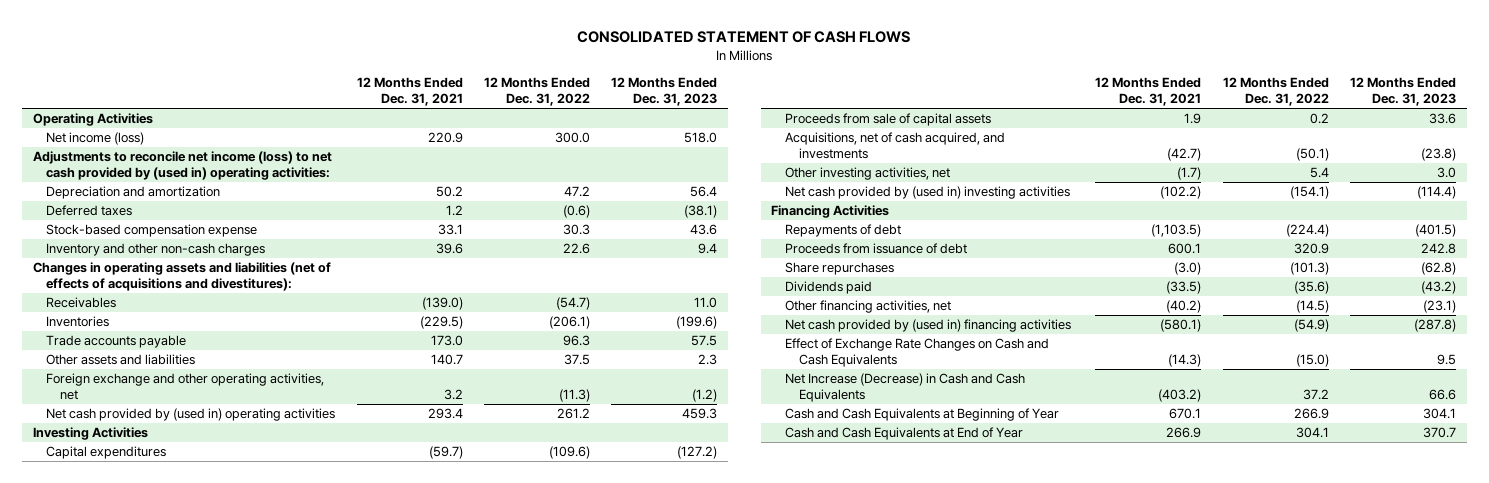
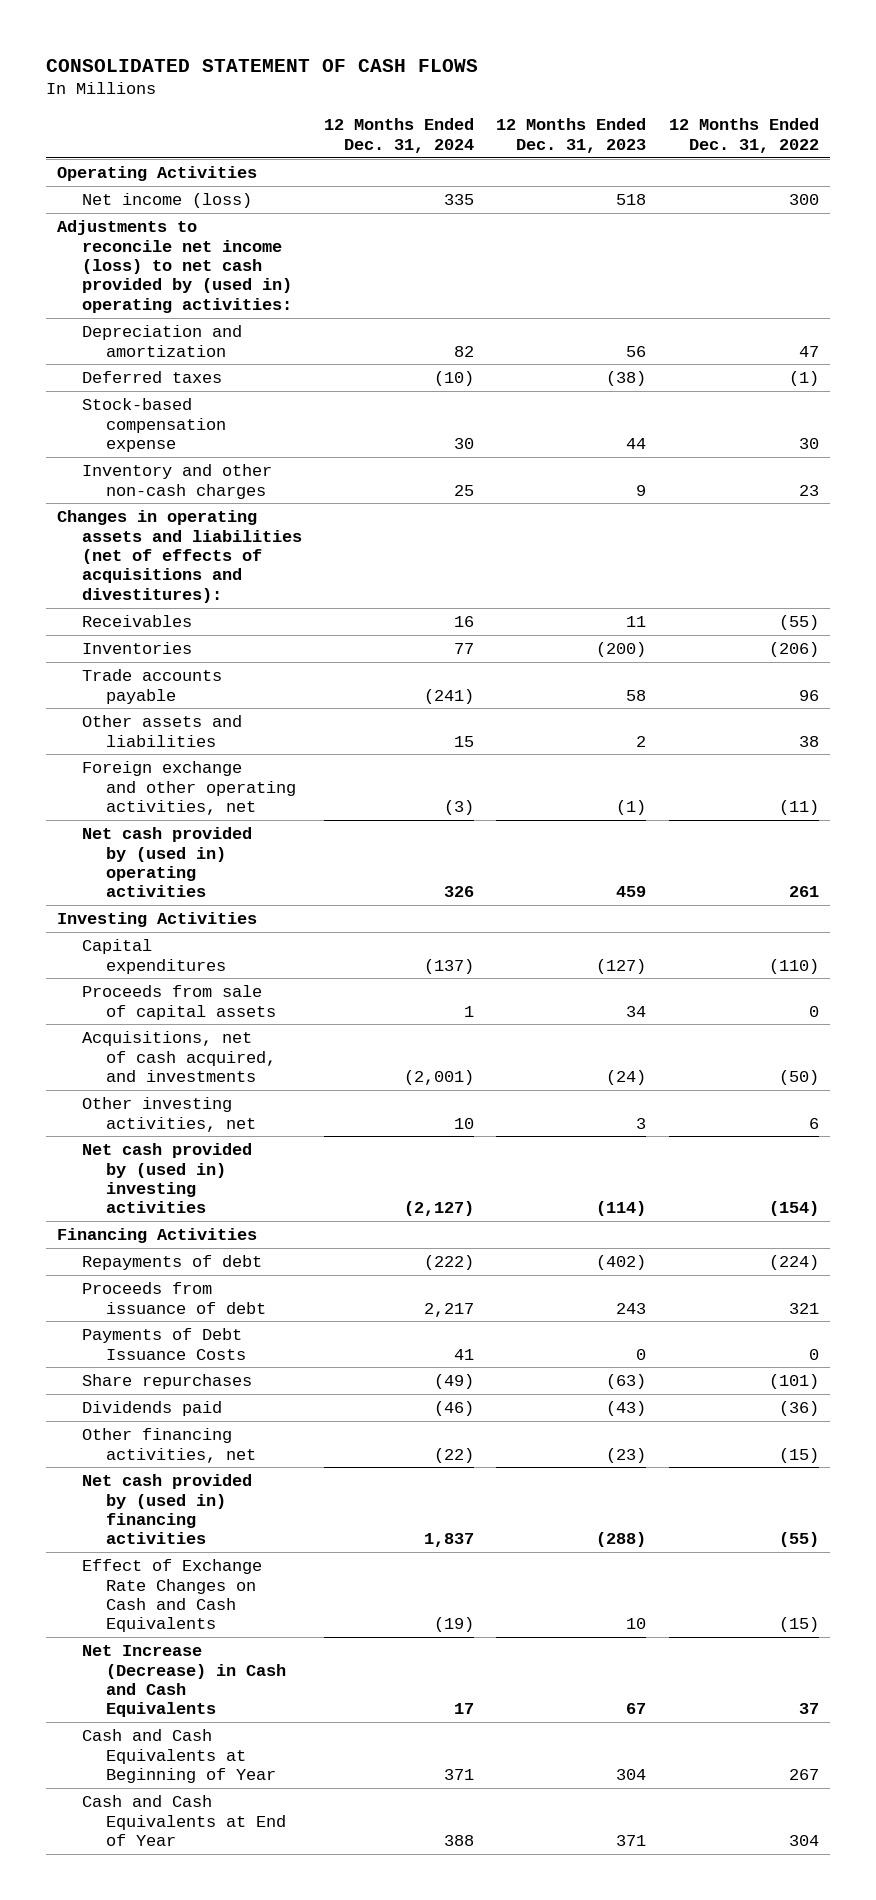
[356,77,463,107] 12 Months Ended Dec. 31, 2021 -> none
none -> [324,118,475,153] 12 Months Ended Dec. 31, 2024
[555,132,591,144] 300.0 -> [788,194,819,206] 300
[684,132,718,144] 518.0 -> [616,194,647,206] 518
[564,186,591,198] 47.2 -> [798,345,819,357] 47
[690,186,718,198] 56.4 -> [626,345,647,357] 56
[563,205,591,219] (0.6) -> [788,371,819,387] (1)
[684,205,718,219] (38.1) -> [606,371,647,387] (38)
[563,224,591,236] 30.3 -> [798,437,819,449] 30
[690,224,718,236] 43.6 -> [626,437,647,449] 44
[563,243,591,255] 22.6 -> [798,484,819,496] 23
[698,243,718,255] 9.4 -> [636,484,647,496] 9
[556,297,591,311] (54.7) -> [778,615,819,631] (55)
[694,297,718,309] 11.0 -> [626,616,647,628] 11
[549,316,591,330] (206.1) -> [768,642,819,658] (206)
[676,316,718,330] (199.6) -> [596,642,647,658] (200)
[563,335,591,347] 96.3 -> [798,689,819,701] 96
[691,335,718,347] 57.5 -> [626,689,647,701] 58
[564,354,591,366] 37.5 -> [798,735,819,747] 38
[698,354,718,366] 2.3 -> [636,735,647,747] 2
[559,389,591,403] (11.3) -> [778,799,819,815] (11)
[692,389,718,403] (1.2) -> [616,799,647,815] (1)
[557,408,591,420] 261.2 -> [788,886,819,898] 261
[682,408,718,420] 459.3 -> [616,886,647,898] 459
[549,446,591,460] (109.6) -> [768,958,819,974] (110)
[677,446,718,460] (127.2) -> [596,958,647,974] (127)
[1309,113,1329,125] 0.2 -> [808,1005,819,1017] 0
[1429,113,1457,125] 33.6 -> [626,1005,647,1017] 34
[1295,148,1329,162] (50.1) -> [778,1069,819,1085] (50)
[1421,148,1457,162] (23.8) -> [606,1069,647,1085] (24)
[1309,167,1329,179] 5.4 -> [808,1117,819,1129] 6
[1437,167,1457,179] 3.0 -> [636,1117,647,1129] 3
[1289,186,1329,200] (154.1) -> [768,1201,819,1217] (154)
[1417,186,1457,200] (114.4) -> [596,1201,647,1217] (114)
[1285,224,1329,238] (224.4) -> [768,1255,819,1271] (224)
[1415,224,1457,238] (401.5) -> [596,1255,647,1271] (402)
[1293,243,1329,255] 320.9 -> [788,1302,819,1314] 321
[1421,243,1457,255] 242.8 -> [616,1302,647,1314] 243
none -> [81,1328,247,1360] Payments of Debt Issuance Costs
[1289,262,1329,276] (101.3) -> [768,1374,819,1390] (101)
[1421,262,1457,276] (62.8) -> [606,1374,647,1390] (63)
[1293,281,1329,295] (35.6) -> [778,1401,819,1417] (36)
[1421,281,1457,295] (43.2) -> [606,1401,647,1417] (43)
[1295,300,1329,314] (14.5) -> [778,1447,819,1463] (15)
[1423,300,1457,314] (23.1) -> [606,1447,647,1463] (23)
[1293,319,1329,333] (54.9) -> [778,1532,819,1548] (55)
[1414,319,1457,333] (287.8) -> [596,1532,647,1548] (288)
[1295,354,1329,368] (15.0) -> [778,1617,819,1633] (15)
[1437,354,1457,366] 9.5 -> [626,1618,647,1630] 10
[1302,389,1329,401] 37.2 -> [798,1703,819,1715] 37
[1429,389,1457,401] 66.6 -> [626,1703,647,1715] 67
[1293,408,1329,420] 266.9 -> [788,1768,819,1780] 267
[1423,408,1457,420] 304.1 -> [616,1768,647,1780] 304
[1295,427,1329,439] 304.1 -> [788,1834,819,1846] 304
[1423,427,1457,439] 370.7 -> [616,1834,647,1846] 371

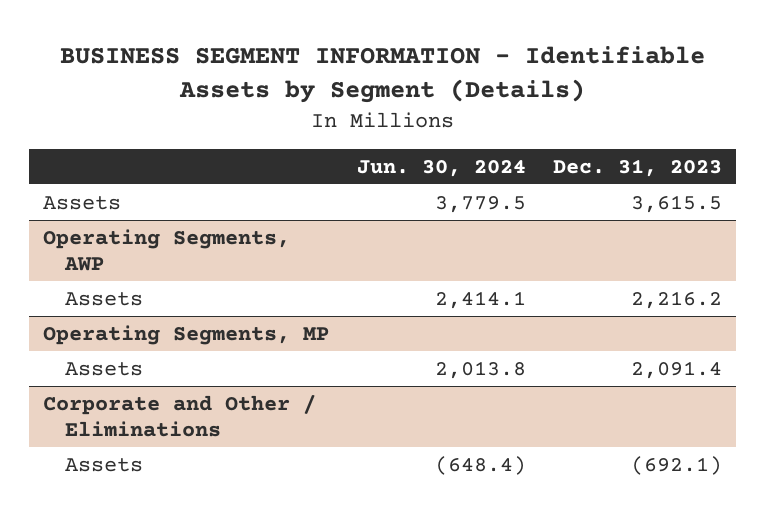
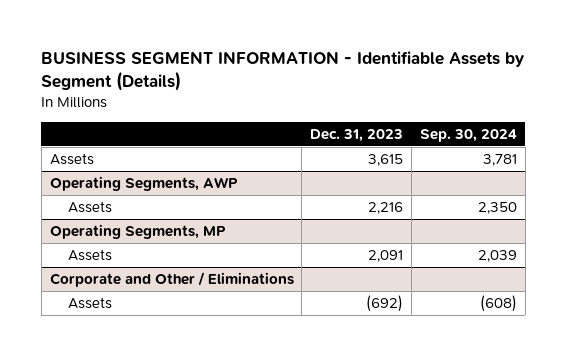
[356,159,526,177] Jun. 30, 2024 -> none
none -> [419,128,517,142] Sep. 30, 2024
[631,194,723,213] 3,615.5 -> [368,153,404,166] 3,615
[631,290,723,309] 2,216.2 -> [368,201,404,214] 2,216
[631,360,723,379] 2,091.4 -> [368,249,404,262] 2,091
[631,455,723,475] (692.1) -> [366,294,404,312] (692)

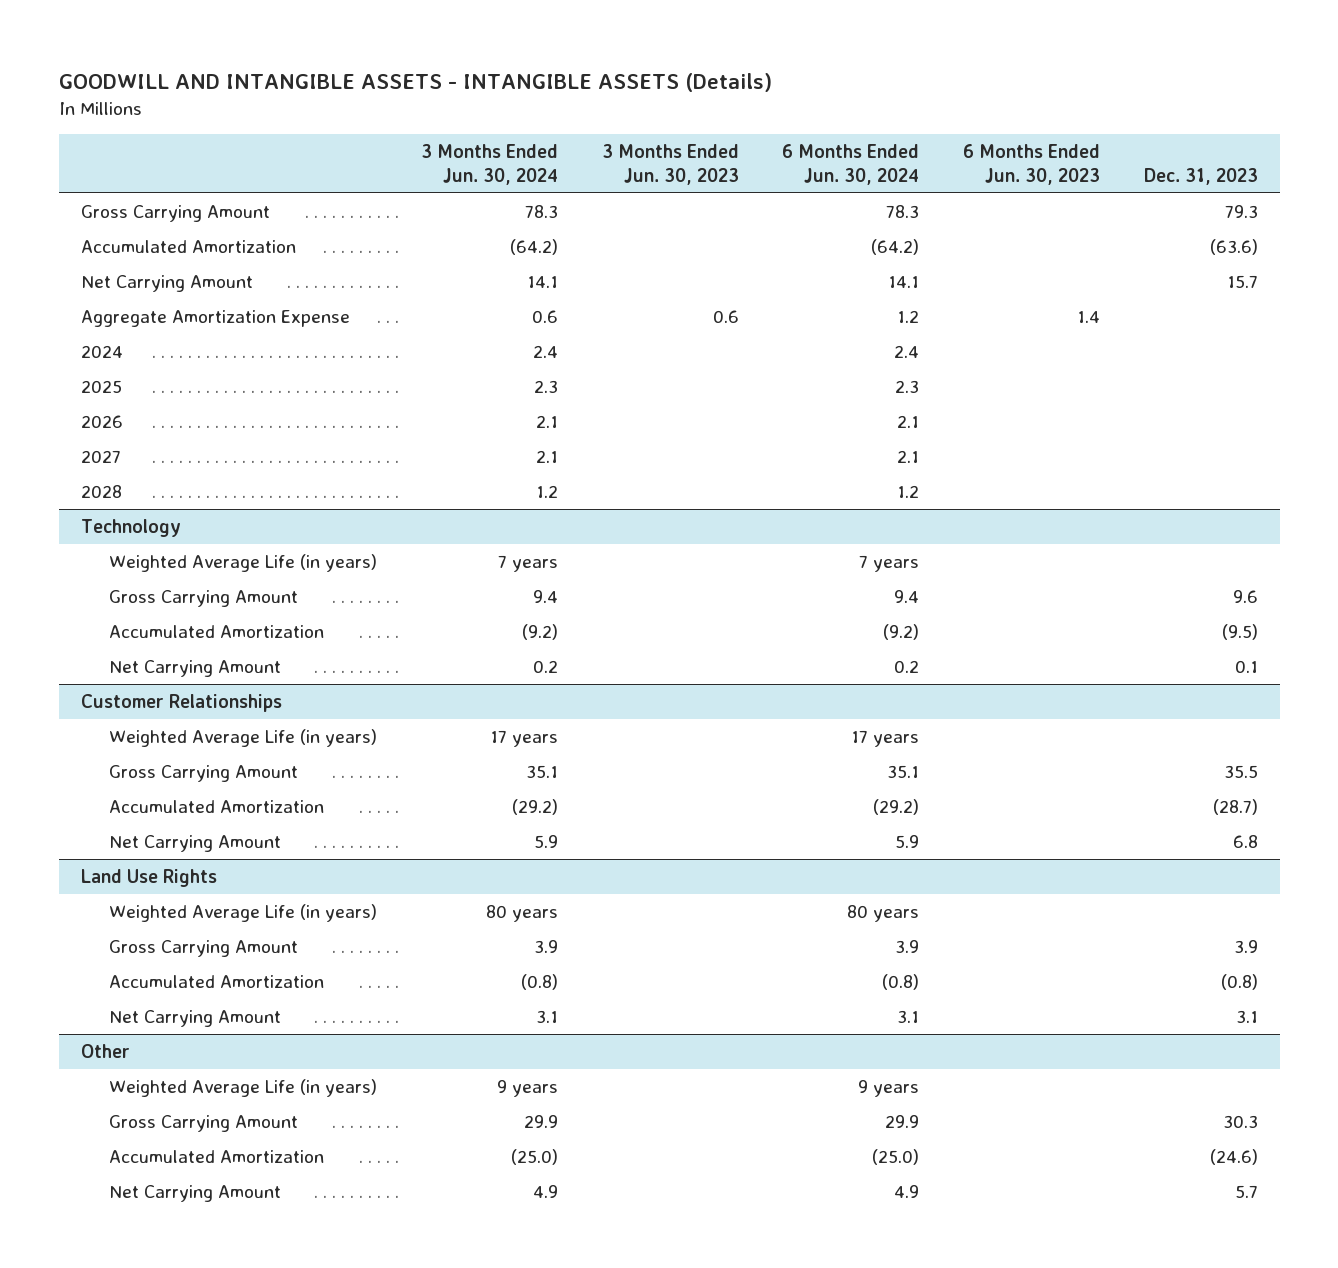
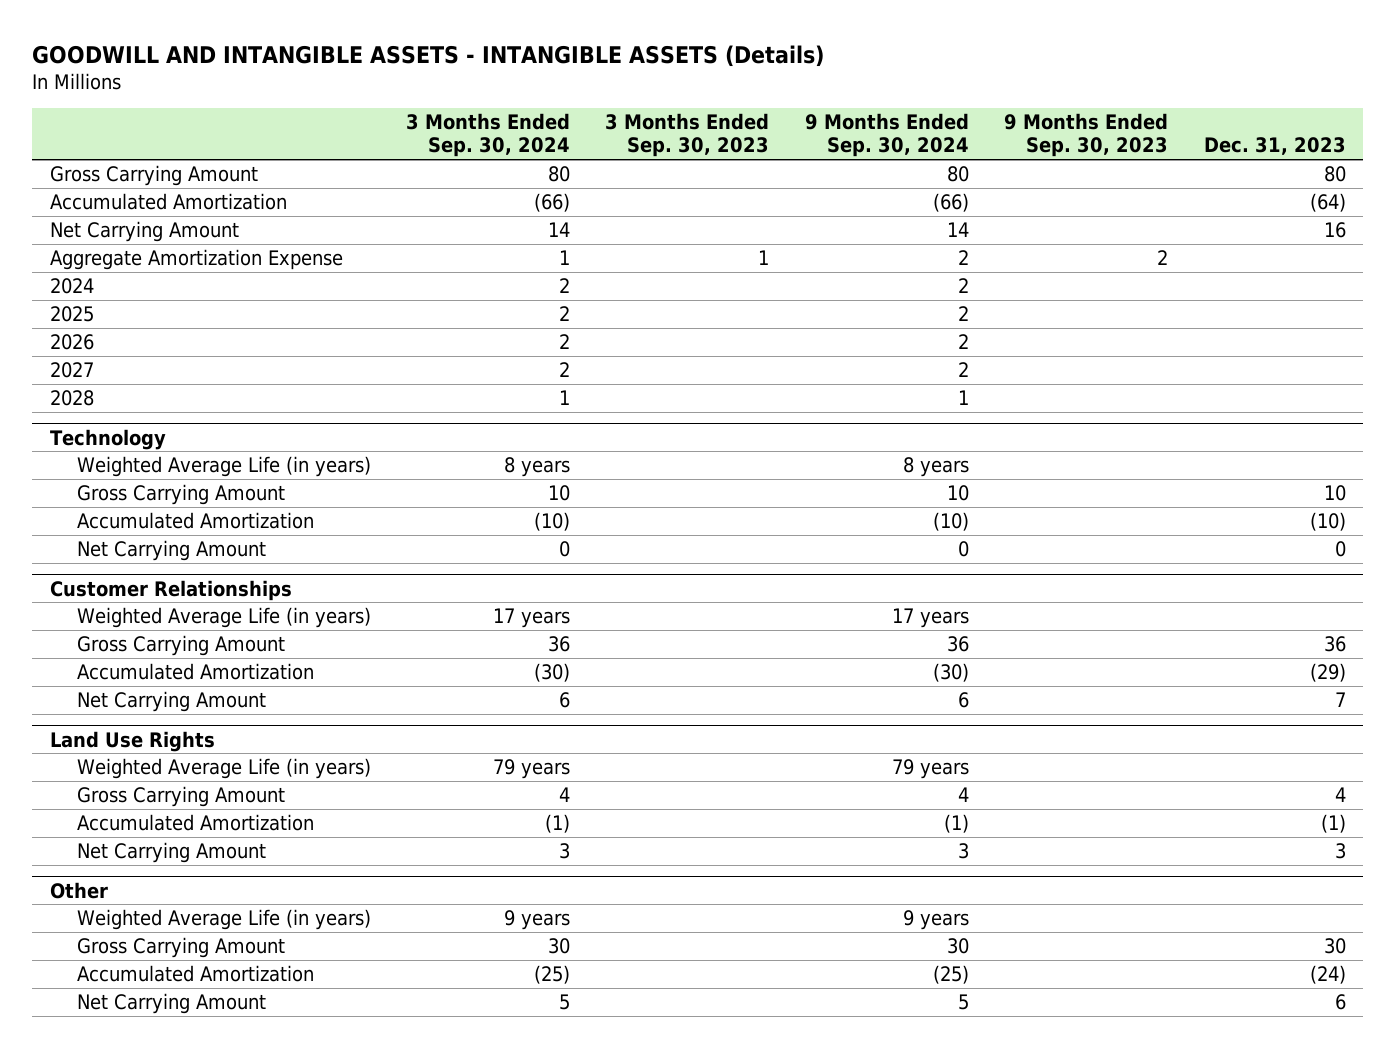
[420,143,558,185] 3 Months Ended Jun. 30, 2024 -> none
[601,143,739,185] 3 Months Ended Jun. 30, 2023 -> none
[782,143,920,185] 6 Months Ended Jun. 30, 2024 -> none
[962,143,1100,185] 6 Months Ended Jun. 30, 2023 -> none
none -> [406,113,571,158] 3 Months Ended Sep. 30, 2024
none -> [605,113,770,158] 3 Months Ended Sep. 30, 2023
none -> [804,113,969,158] 9 Months Ended Sep. 30, 2024
none -> [1004,113,1169,158] 9 Months Ended Sep. 30, 2023
[1224,205,1258,219] 79.3 -> [1323,166,1346,183] 80
[1209,239,1258,256] (63.6) -> [1309,193,1346,213] (64)
[1226,275,1258,289] 15.7 -> [1323,222,1346,239] 16
[1232,590,1258,604] 9.6 -> [1323,485,1346,502] 10
[1221,624,1258,641] (9.5) -> [1309,512,1346,532] (10)
[1234,660,1258,674] 0.1 -> [1334,541,1346,558] 0
[1223,765,1258,779] 35.5 -> [1323,636,1346,653] 36
[1212,799,1258,816] (28.7) -> [1309,663,1346,683] (29)
[1232,835,1258,849] 6.8 -> [1334,692,1346,708] 7
[1233,940,1258,954] 3.9 -> [1334,787,1346,803] 4
[1220,974,1258,991] (0.8) -> [1320,814,1346,834] (1)
[1235,1010,1258,1024] 3.1 -> [1334,843,1346,860] 3
[1222,1115,1258,1129] 30.3 -> [1323,938,1346,955] 30
[1209,1149,1258,1166] (24.6) -> [1309,965,1346,985] (24)
[1234,1185,1258,1199] 5.7 -> [1334,994,1346,1011] 6

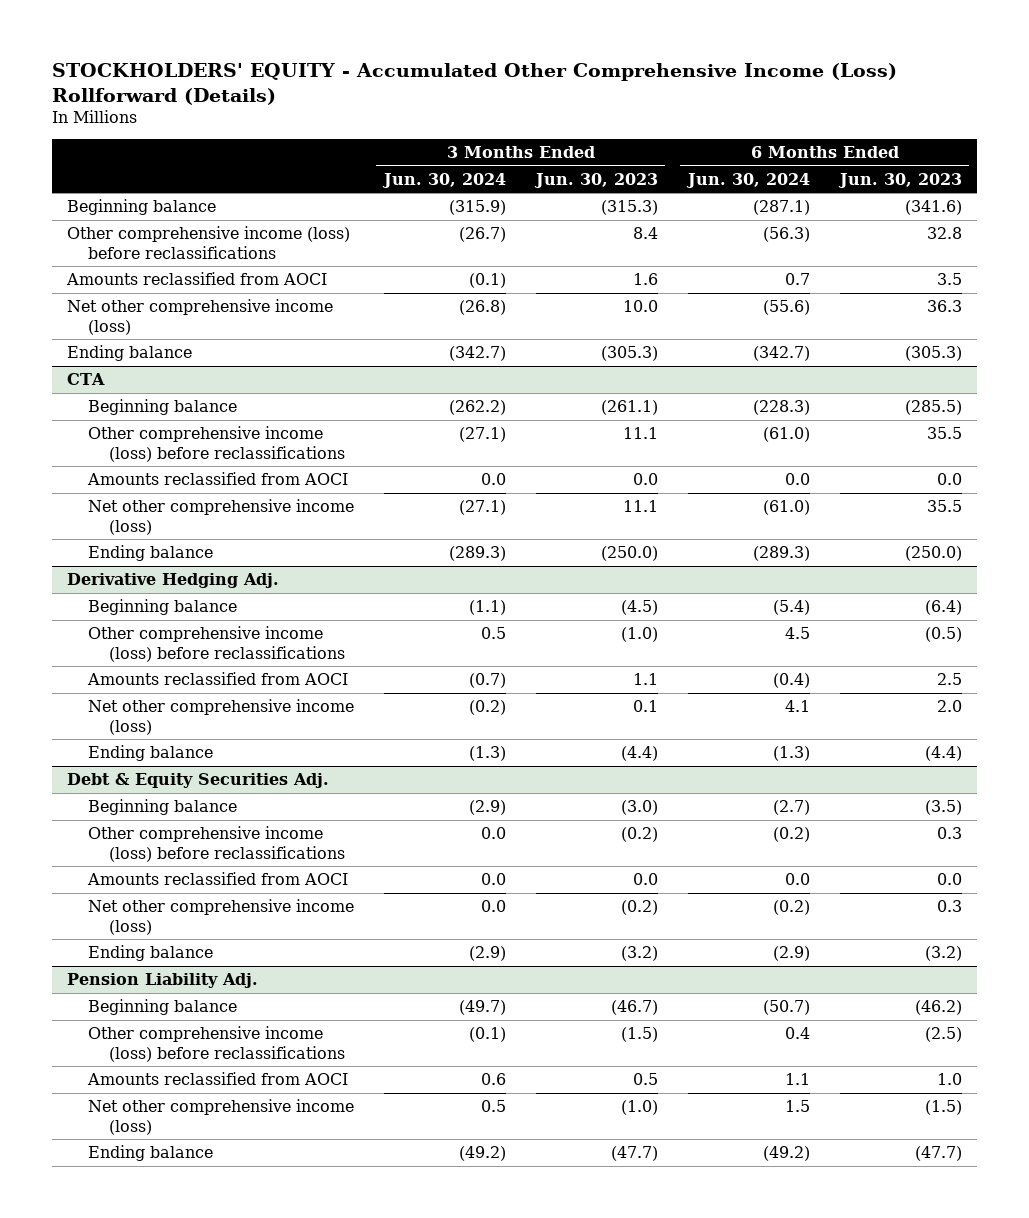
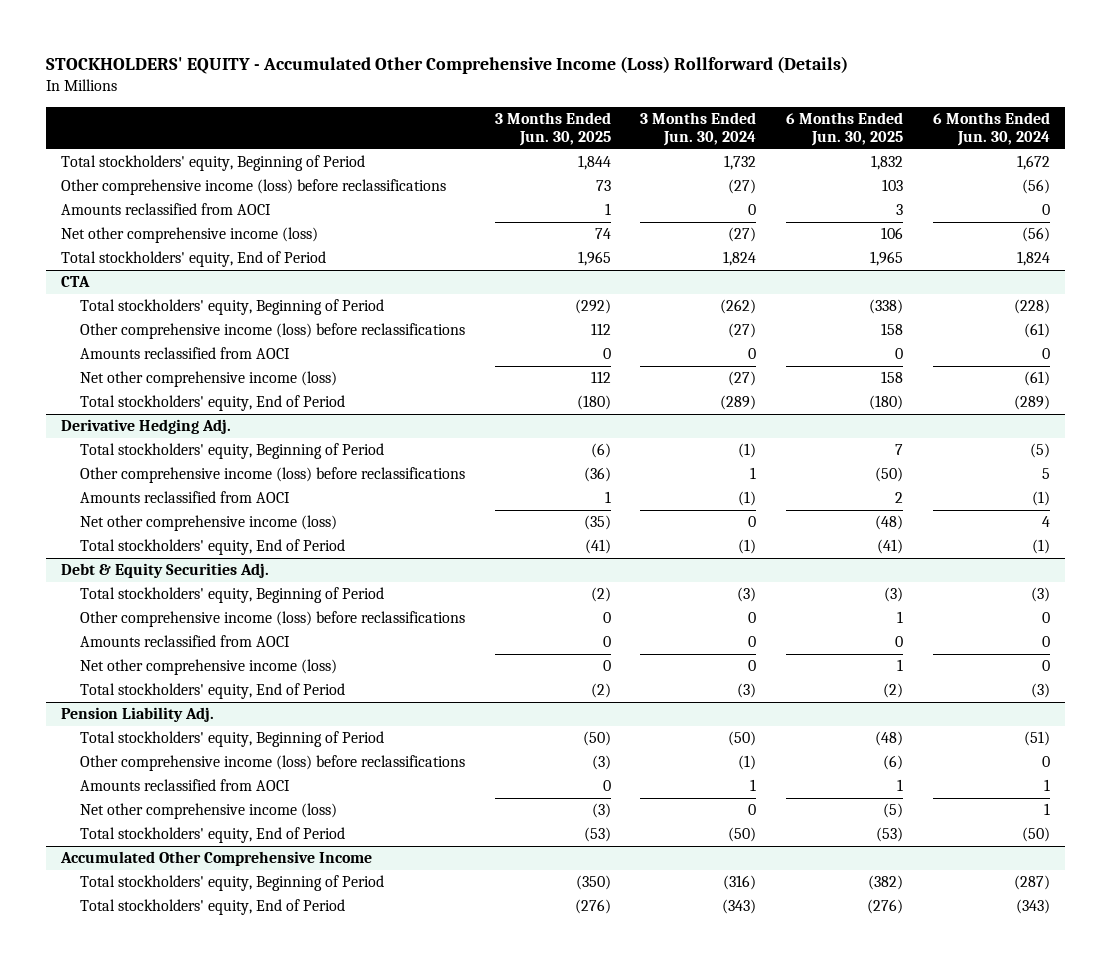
[533,172,658,188] Jun. 30, 2023 -> none
[837,172,962,188] Jun. 30, 2023 -> none
none -> [494,111,611,147] 3 Months Ended Jun. 30, 2025
none -> [786,111,904,147] 6 Months Ended Jun. 30, 2025
[67,199,217,216] Beginning balance -> none
[67,345,193,362] Ending balance -> none
none -> [61,155,366,172] Total stockholders' equity, Beginning of Period
[458,227,506,243] (26.7) -> [728,179,757,195] (27)
[762,227,810,243] (56.3) -> [1022,179,1051,195] (56)
[468,273,506,289] (0.1) -> [748,204,757,216] 0
[784,273,810,286] 0.7 -> [1042,204,1051,216] 0
[458,300,506,316] (26.8) -> [728,227,757,243] (27)
[762,300,810,316] (55.6) -> [1022,227,1051,243] (56)
none -> [61,251,327,268] Total stockholders' equity, End of Period
[87,399,237,416] Beginning balance -> none
[87,545,213,562] Ending balance -> none
none -> [79,299,384,316] Total stockholders' equity, Beginning of Period
[458,427,506,443] (27.1) -> [728,323,757,339] (27)
[762,427,810,443] (61.0) -> [1024,323,1051,339] (61)
[480,473,506,486] 0.0 -> [748,348,757,360] 0
[784,473,810,486] 0.0 -> [1042,348,1051,360] 0
[458,500,506,516] (27.1) -> [728,371,757,387] (27)
[762,500,810,516] (61.0) -> [1024,371,1051,387] (61)
none -> [79,395,345,412] Total stockholders' equity, End of Period
[87,599,237,616] Beginning balance -> none
[87,745,213,762] Ending balance -> none
none -> [79,443,384,460] Total stockholders' equity, Beginning of Period
[480,627,506,640] 0.5 -> [750,467,757,480] 1
[784,627,810,640] 4.5 -> [1042,468,1051,480] 5
[468,673,506,689] (0.7) -> [738,491,757,507] (1)
[772,673,810,689] (0.4) -> [1032,491,1051,507] (1)
[468,700,506,716] (0.2) -> [748,516,757,528] 0
[784,700,810,713] 4.1 -> [1042,516,1051,528] 4
none -> [79,539,345,556] Total stockholders' equity, End of Period
[87,799,237,816] Beginning balance -> none
[87,945,213,962] Ending balance -> none
none -> [79,587,384,604] Total stockholders' equity, Beginning of Period
[480,827,506,840] 0.0 -> [748,612,757,624] 0
[772,827,810,843] (0.2) -> [1042,612,1051,624] 0
[480,873,506,886] 0.0 -> [748,636,757,648] 0
[784,873,810,886] 0.0 -> [1042,636,1051,648] 0
[480,900,506,913] 0.0 -> [748,660,757,672] 0
[772,900,810,916] (0.2) -> [1042,660,1051,672] 0
none -> [79,683,345,700] Total stockholders' equity, End of Period
[87,999,237,1016] Beginning balance -> none
[87,1145,213,1162] Ending balance -> none
none -> [79,731,384,748] Total stockholders' equity, Beginning of Period
[468,1027,506,1043] (0.1) -> [738,755,757,771] (1)
[784,1027,810,1040] 0.4 -> [1042,756,1051,768] 0
[480,1073,506,1086] 0.6 -> [750,779,757,792] 1
[784,1073,810,1086] 1.1 -> [1044,779,1051,792] 1
[480,1100,506,1113] 0.5 -> [748,804,757,816] 0
[784,1100,810,1113] 1.5 -> [1044,803,1051,816] 1
none -> [79,827,345,844] Total stockholders' equity, End of Period
none -> [60,851,373,867] Accumulated Other Comprehensive Income
none -> [79,875,384,892] Total stockholders' equity, Beginning of Period
none -> [79,899,345,916] Total stockholders' equity, End of Period

